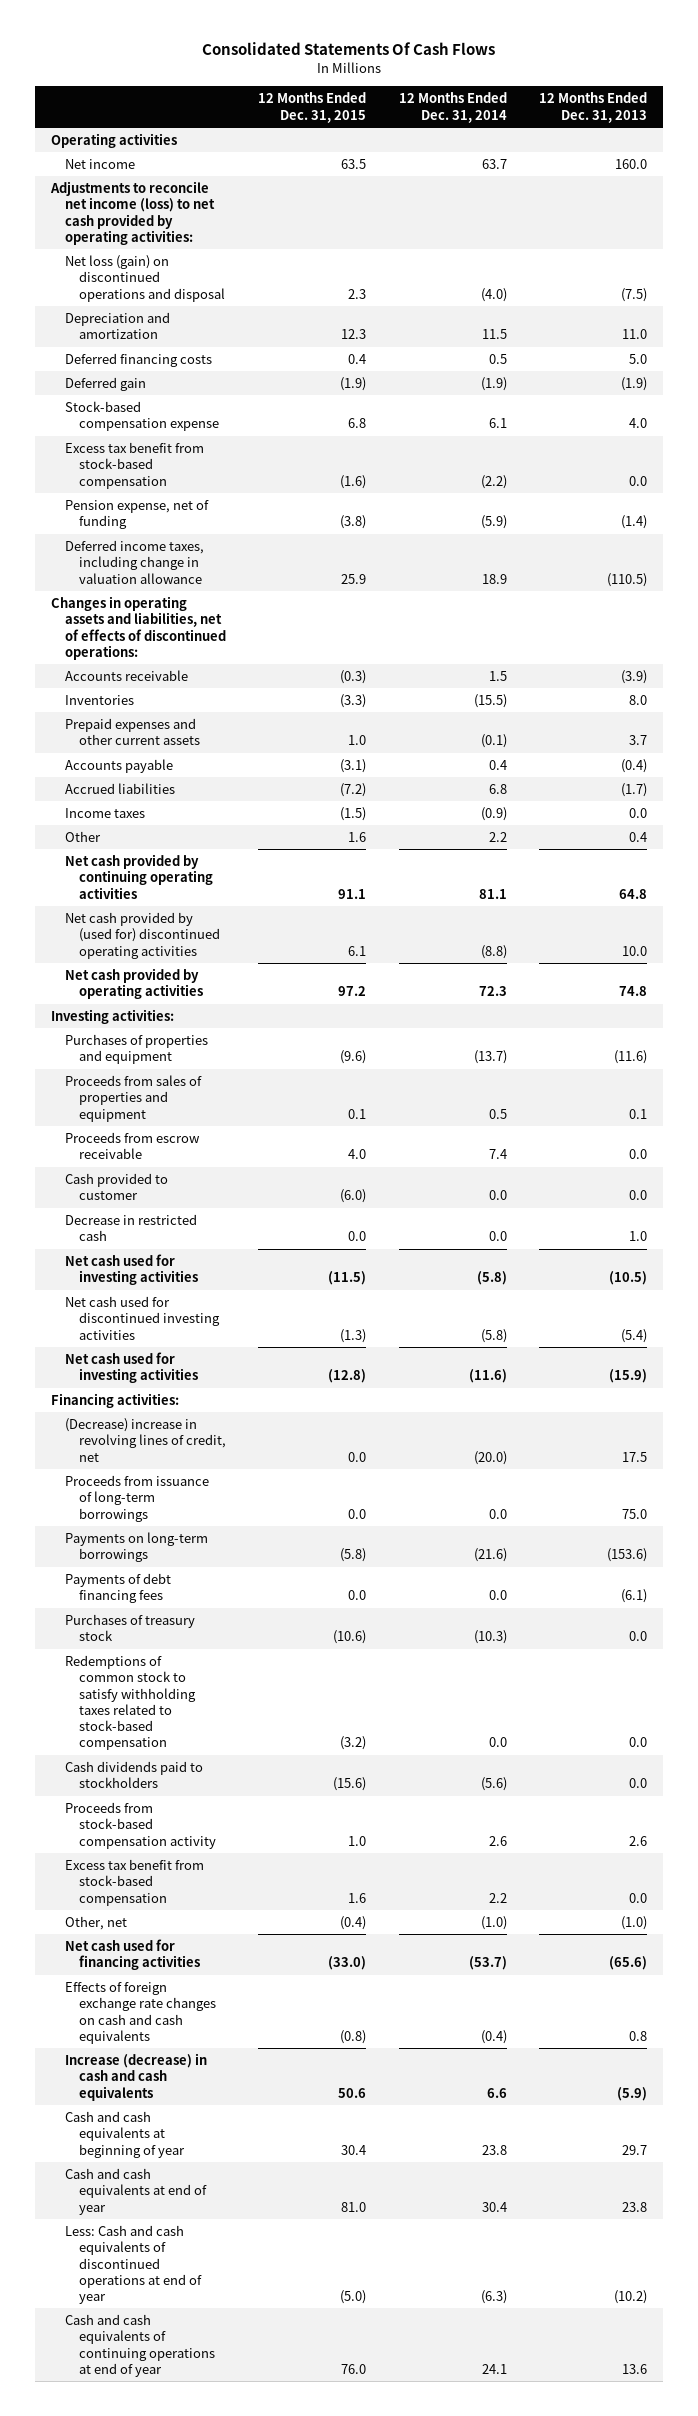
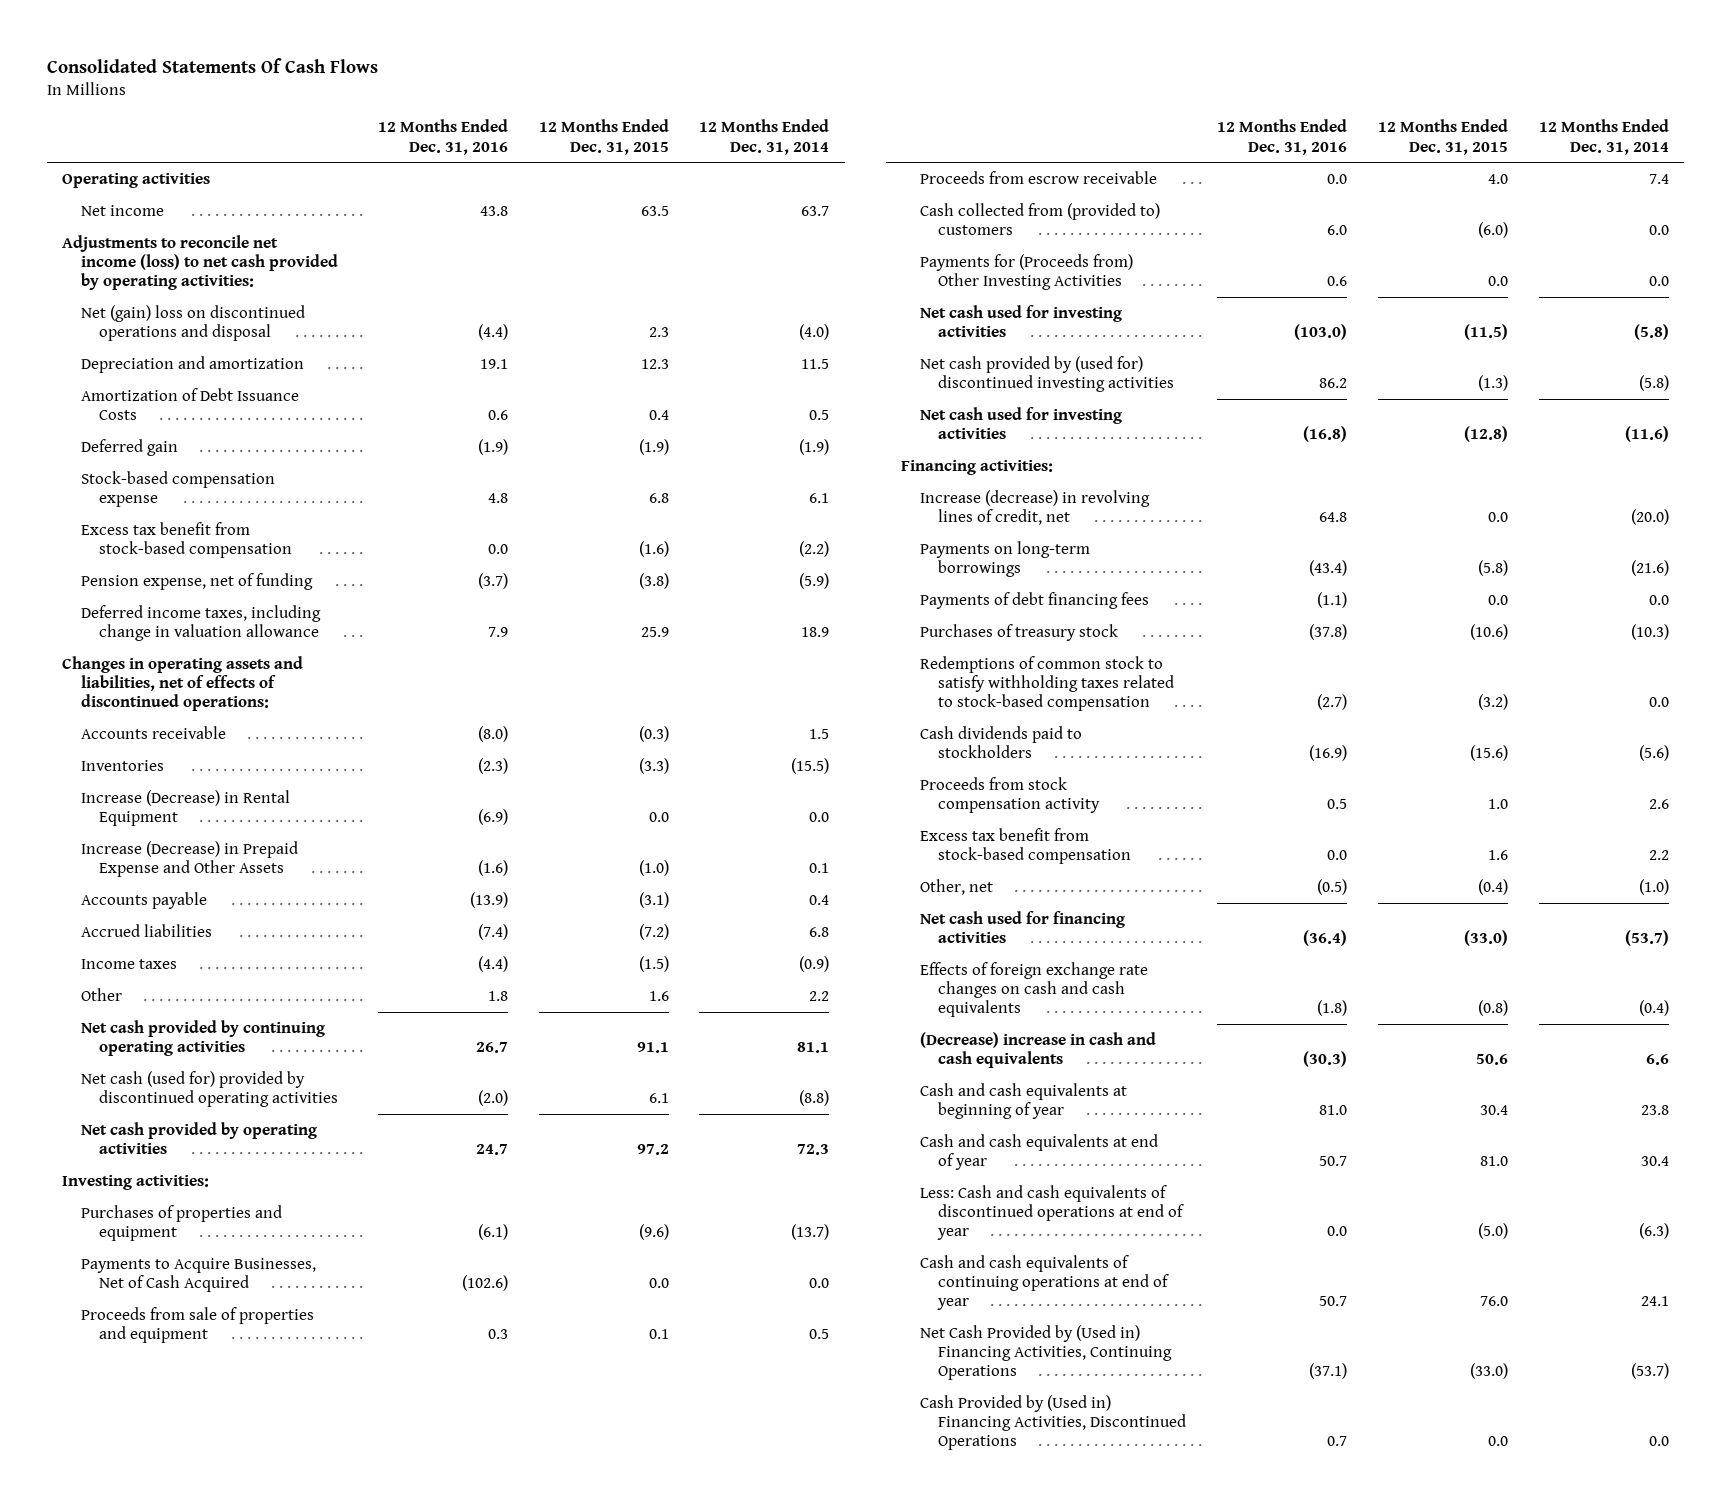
[538,92,647,123] 12 Months Ended Dec. 31, 2013 -> none
none -> [377,119,508,155] 12 Months Ended Dec. 31, 2016
[65,255,226,302] Net loss (gain) on discontinued operations and disposal -> [80,304,305,342] Net (gain) loss on discontinued operations and disposal
[65,353,213,368] Deferred financing costs -> none
none -> [80,387,299,421] Amortization of Debt Issuance Costs
[65,718,201,746] Prepaid expenses and other current assets -> none
none -> [80,789,290,827] Increase (Decrease) in Rental Equipment
none -> [80,840,298,878] Increase (Decrease) in Prepaid Expense and Other Assets
[65,912,221,959] Net cash provided by (used for) discontinued operating activities -> [80,1070,339,1108] Net cash (used for) provided by discontinued operating activities
none -> [80,1257,316,1293] Payments to Acquire Businesses, Net of Cash Acquired
[65,1075,203,1122] Proceeds from sales of properties and equipment -> [80,1306,314,1344] Proceeds from sale of properties and equipment
[65,1214,198,1242] Decrease in restricted cash -> none
[65,1173,169,1201] Cash provided to customer -> [919,202,1160,236] Cash collected from (provided to) customers
none -> [919,253,1133,291] Payments for (Proceeds from) Other Investing Activities
[65,1296,221,1340] Net cash used for discontinued investing activities -> [919,355,1175,393] Net cash provided by (used for) discontinued investing activities
[65,1475,210,1522] Proceeds from issuance of long-term borrowings -> none
[65,1418,227,1462] (Decrease) increase in revolving lines of credit, net -> [919,489,1150,526] Increase (decrease) in revolving lines of credit, net
[65,1802,217,1849] Proceeds from stock-based compensation activity -> [919,776,1101,814] Proceeds from stock compensation activity
[65,2053,208,2101] Increase (decrease) in cash and cash equivalents -> [919,1031,1156,1069] (Decrease) increase in cash and cash equivalents
none -> [919,1324,1173,1381] Net Cash Provided by (Used in) Financing Activities, Continuing Operations
none -> [919,1394,1187,1451] Cash Provided by (Used in) Financing Activities, Discontinued Operations

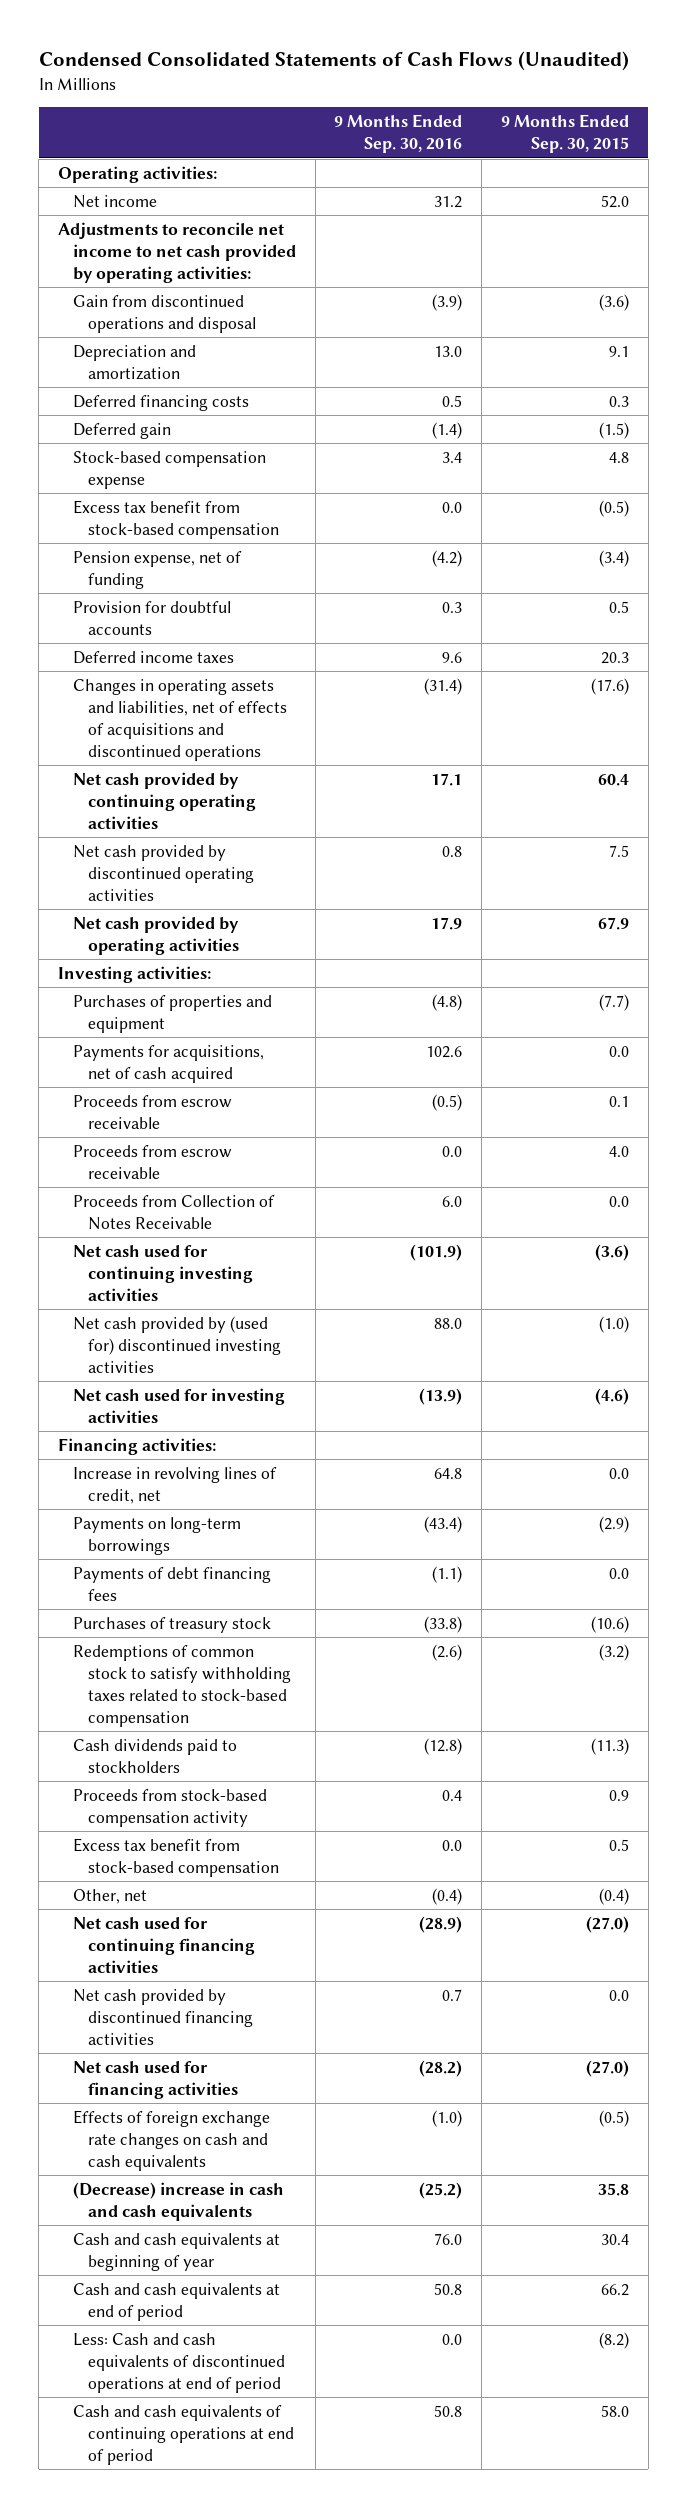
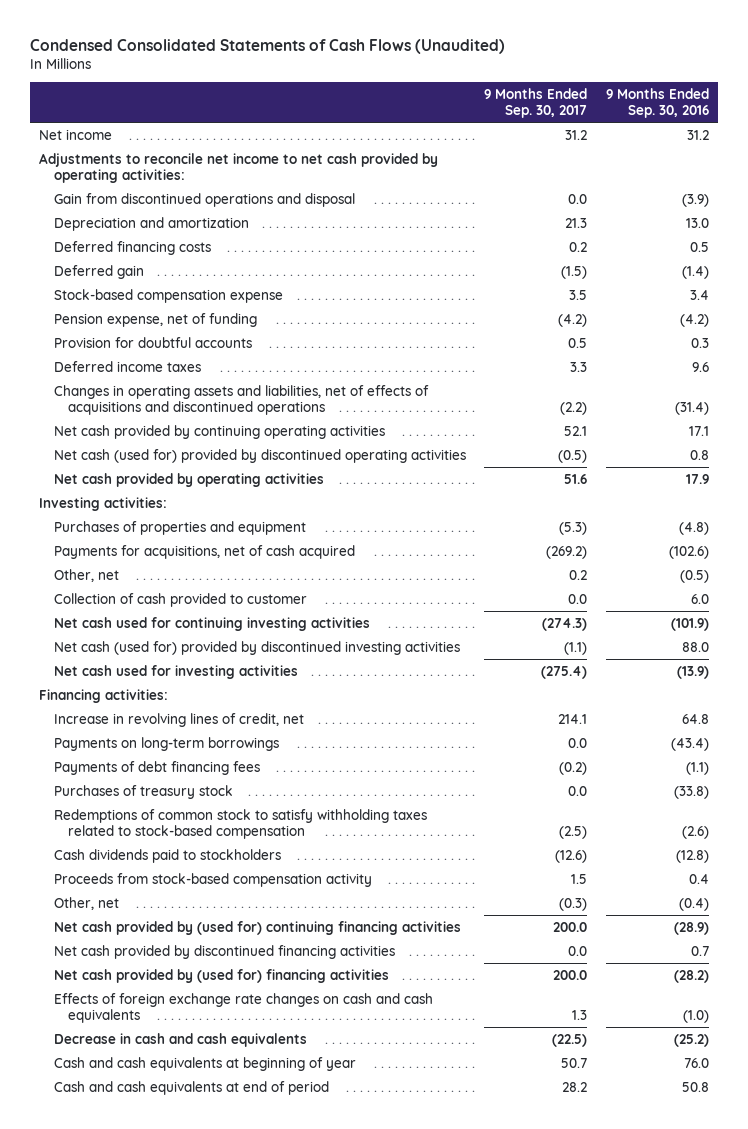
[500,114,629,154] 9 Months Ended Sep. 30, 2015 -> none
none -> [484,87,588,119] 9 Months Ended Sep. 30, 2017
[57,165,217,183] Operating activities: -> none
[72,499,280,539] Excess tax benefit from stock-based compensation -> none
[72,844,255,901] Net cash provided by discontinued operating activities -> [53,448,466,463] Net cash (used for) provided by discontinued operating activities
[72,1144,232,1179] Proceeds from escrow receivable -> none
[426,1045,463,1058] 102.6 -> [669,545,710,559] (102.6)
[72,1094,232,1129] Proceeds from escrow receivable -> [53,568,119,582] Other, net
[72,1194,275,1230] Proceeds from Collection of Notes Receivable -> [53,592,307,607] Collection of cash provided to customer
[72,1315,282,1373] Net cash provided by (used for) discontinued investing activities -> [53,640,460,655] Net cash (used for) provided by discontinued investing activities
[72,1837,280,1877] Excess tax benefit from stock-based compensation -> none
[72,1916,256,1973] Net cash used for continuing financing activities -> [53,920,461,935] Net cash provided by (used for) continuing financing activities
[72,2060,239,2099] Net cash used for financing activities -> [53,968,389,983] Net cash provided by (used for) financing activities
[72,2181,284,2221] (Decrease) increase in cash and cash equivalents -> [53,1032,307,1047] Decrease in cash and cash equivalents
[72,2332,286,2393] Less: Cash and cash equivalents of discontinued operations at end of period -> none
[72,2404,295,2465] Cash and cash equivalents of continuing operations at end of period -> none

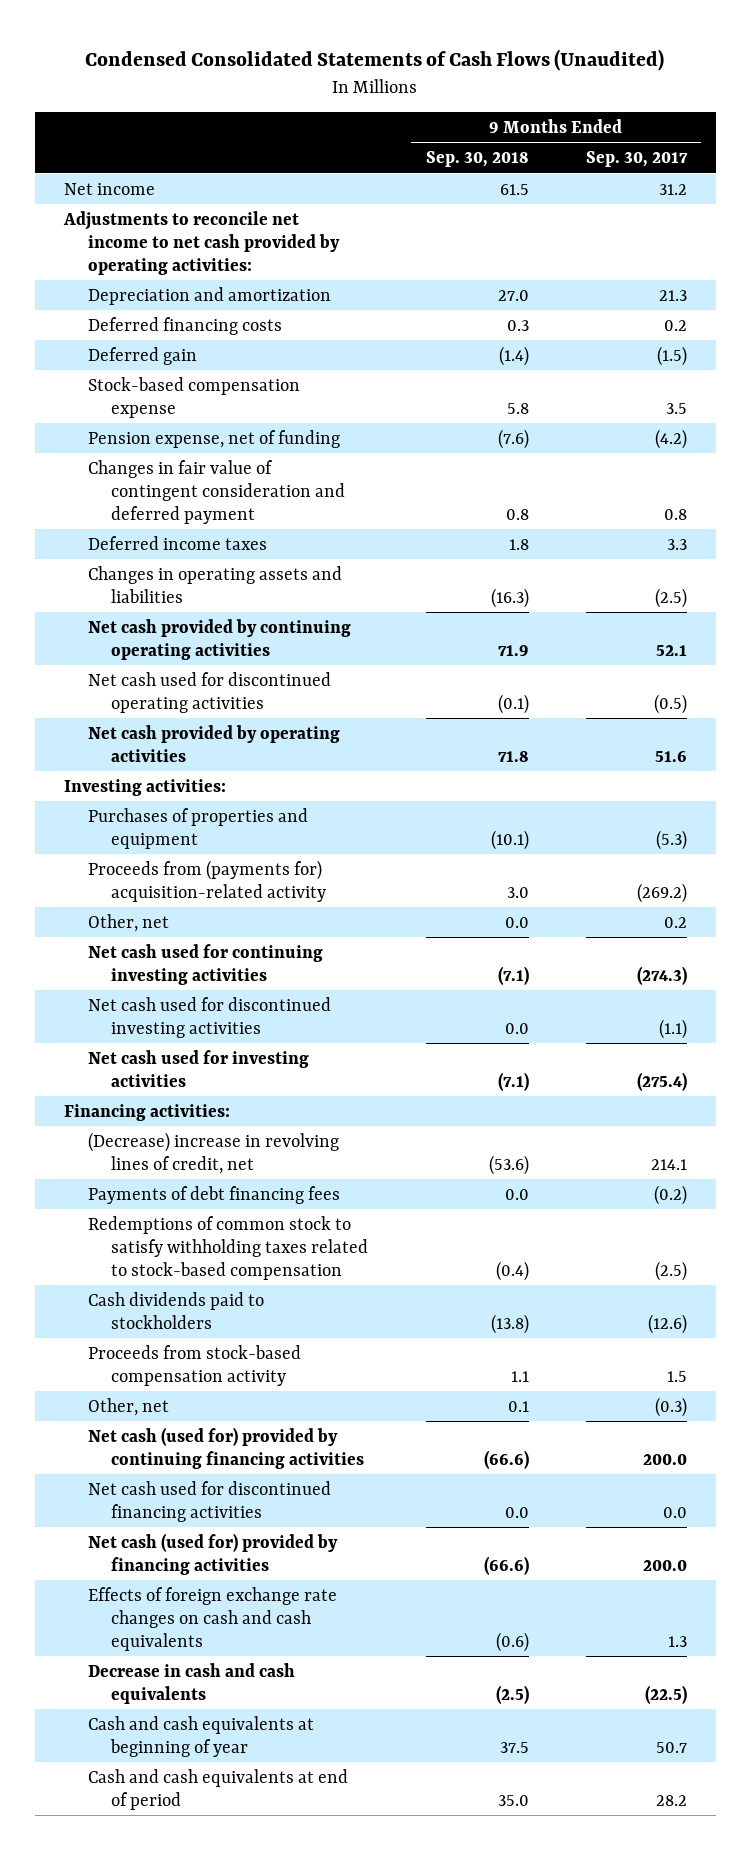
[606,87,710,119] 9 Months Ended Sep. 30, 2016 -> none
none -> [425,151,529,168] Sep. 30, 2018
[53,192,355,207] Gain from discontinued operations and disposal -> none
[53,336,252,348] Provision for doubtful accounts -> none
none -> [87,459,346,524] Changes in fair value of contingent consideration and deferred payment
[53,384,429,415] Changes in operating assets and liabilities, net of effects of acquisitions and discontinued operations -> [87,565,342,603] Changes in operating assets and liabilities
[560,401,588,415] (2.2) -> [654,587,687,608] (2.5)
[53,448,466,463] Net cash (used for) provided by discontinued operating activities -> [87,671,331,713] Net cash used for discontinued operating activities
[53,544,355,559] Payments for acquisitions, net of cash acquired -> [87,859,327,902] Proceeds from (payments for) acquisition-related activity
[53,592,307,607] Collection of cash provided to customer -> none
[53,640,460,655] Net cash (used for) provided by discontinued investing activities -> [87,996,331,1038] Net cash used for discontinued investing activities
[53,736,279,751] Payments on long-term borrowings -> none
[53,712,304,727] Increase in revolving lines of credit, net -> [87,1131,339,1174] (Decrease) increase in revolving lines of credit, net
[53,784,233,799] Purchases of treasury stock -> none
[53,920,461,935] Net cash provided by (used for) continuing financing activities -> [87,1426,365,1469] Net cash (used for) provided by continuing financing activities
[53,944,395,959] Net cash provided by discontinued financing activities -> [87,1480,331,1522] Net cash used for discontinued financing activities
[53,968,389,983] Net cash provided by (used for) financing activities -> [87,1532,338,1575] Net cash (used for) provided by financing activities

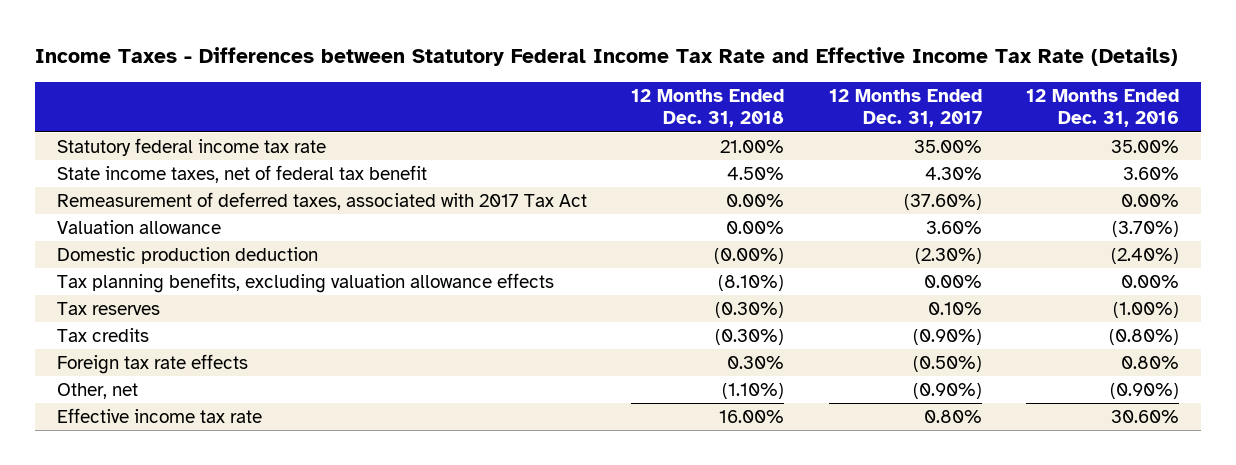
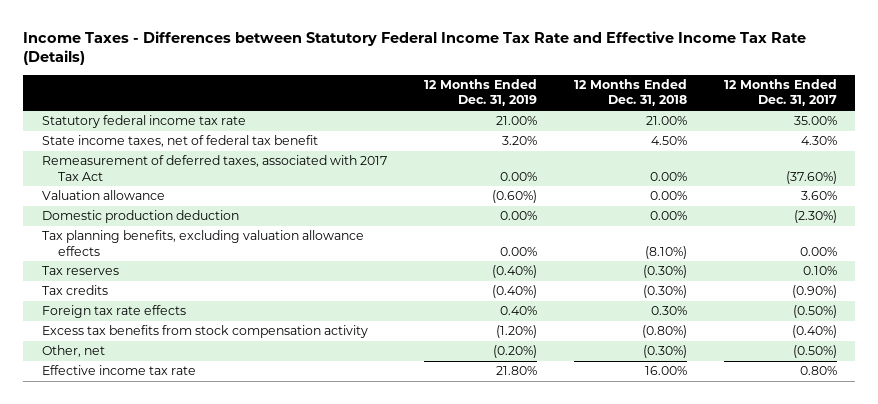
[1026,88,1180,128] 12 Months Ended Dec. 31, 2016 -> none
none -> [423,78,537,107] 12 Months Ended Dec. 31, 2019
[714,247,785,264] (0.00%) -> [649,211,687,221] 0.00%
none -> [41,325,368,339] Excess tax benefits from stock compensation activity
[722,382,785,399] (1.10%) -> [642,345,687,359] (0.30%)
[912,382,982,399] (0.90%) -> [792,345,837,359] (0.50%)

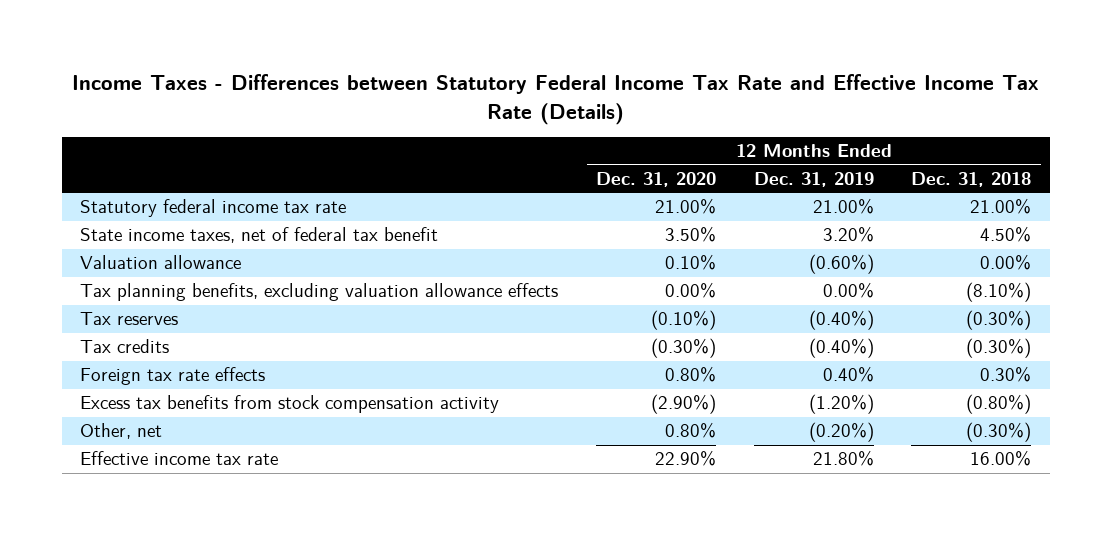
[723,78,837,107] 12 Months Ended Dec. 31, 2017 -> none
none -> [596,171,717,187] Dec. 31, 2020
[41,155,387,181] Remeasurement of deferred taxes, associated with 2017 Tax Act -> none
[41,210,239,224] Domestic production deduction -> none

